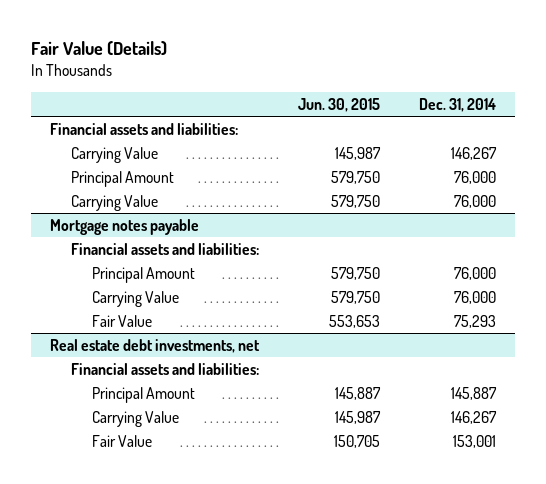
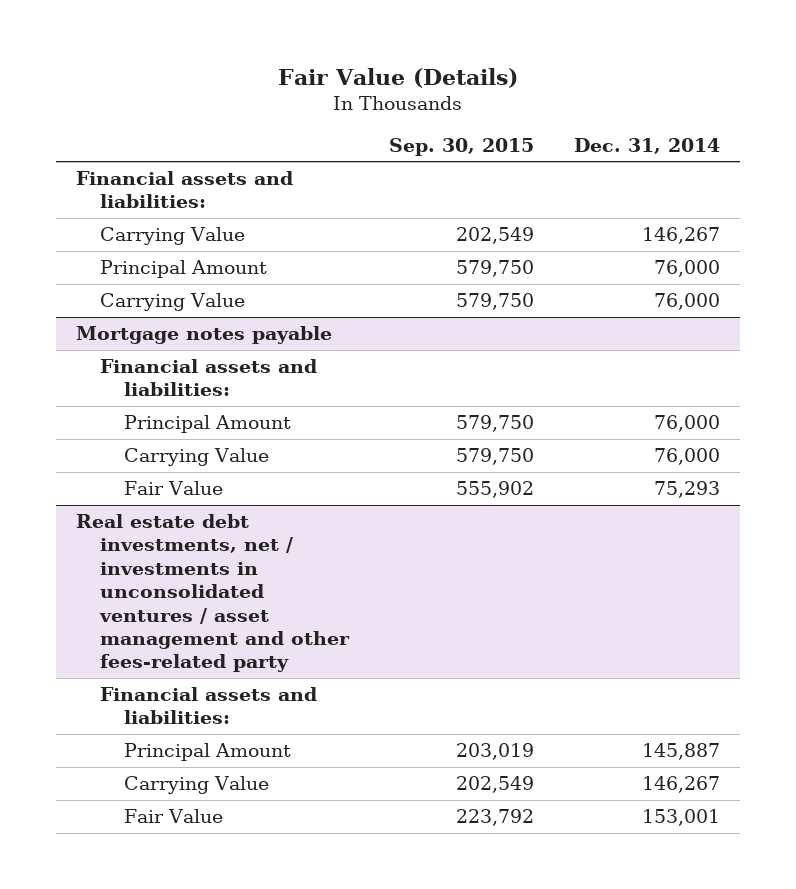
[297,97,380,112] Jun. 30, 2015 -> none
none -> [388,137,534,156] Sep. 30, 2015
[50,338,261,353] Real estate debt investments, net -> [76,514,351,673] Real estate debt investments, net / investments in unconsolidated ventures / asset management and other fees-related party

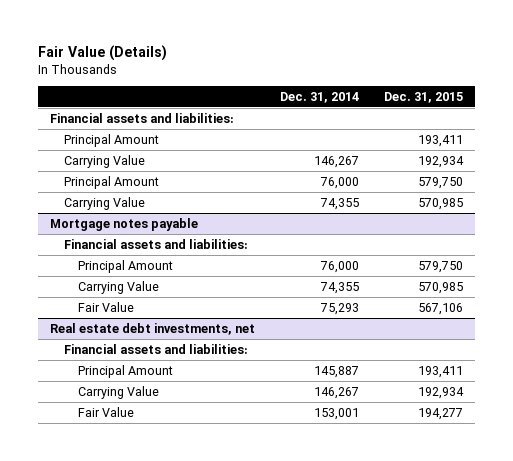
[388,137,534,156] Sep. 30, 2015 -> none
none -> [383,91,463,103] Dec. 31, 2015
none -> [64,133,160,147] Principal Amount
[653,293,720,311] 76,000 -> [320,197,360,210] 74,355
[653,448,720,466] 76,000 -> [320,281,360,294] 74,355
[76,514,351,673] Real estate debt investments, net / investments in unconsolidated ventures / asset management and other fees-related party -> [50,322,256,335] Real estate debt investments, net

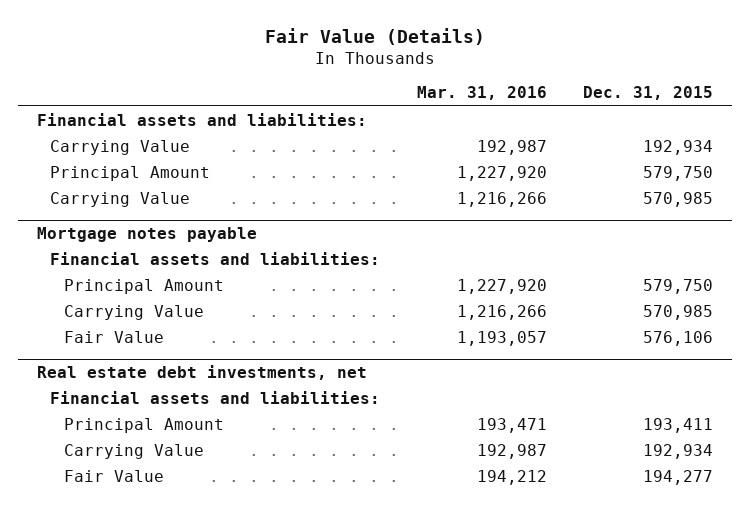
[280,91,360,103] Dec. 31, 2014 -> none
none -> [416,86,547,101] Mar. 31, 2016
[64,133,160,147] Principal Amount -> none
[417,302,463,315] 567,106 -> [643,330,714,346] 576,106

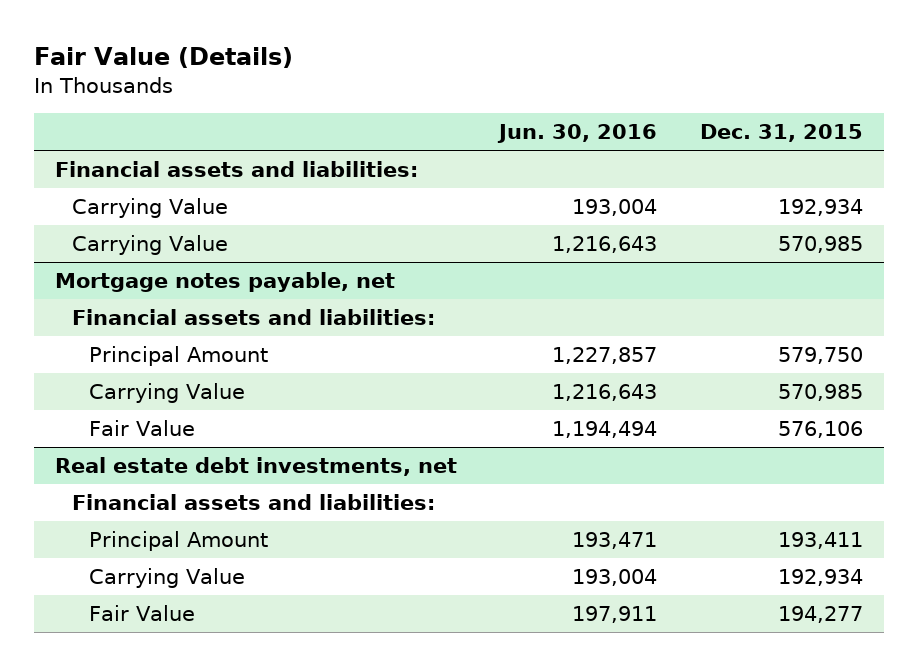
[416,86,547,101] Mar. 31, 2016 -> none
none -> [497,124,658,144] Jun. 30, 2016
[50,165,211,181] Principal Amount -> none
[36,227,257,243] Mortgage notes payable -> [54,271,395,292] Mortgage notes payable, net

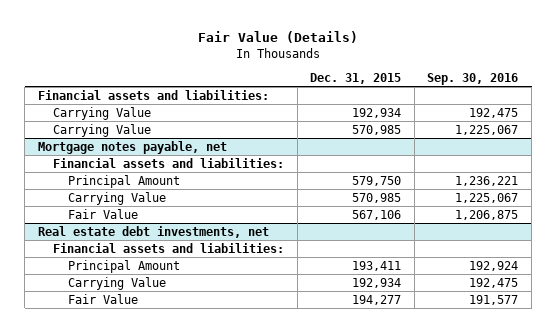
[497,124,658,144] Jun. 30, 2016 -> none
none -> [427,72,519,85] Sep. 30, 2016
[777,420,863,438] 576,106 -> [352,209,402,220] 567,106

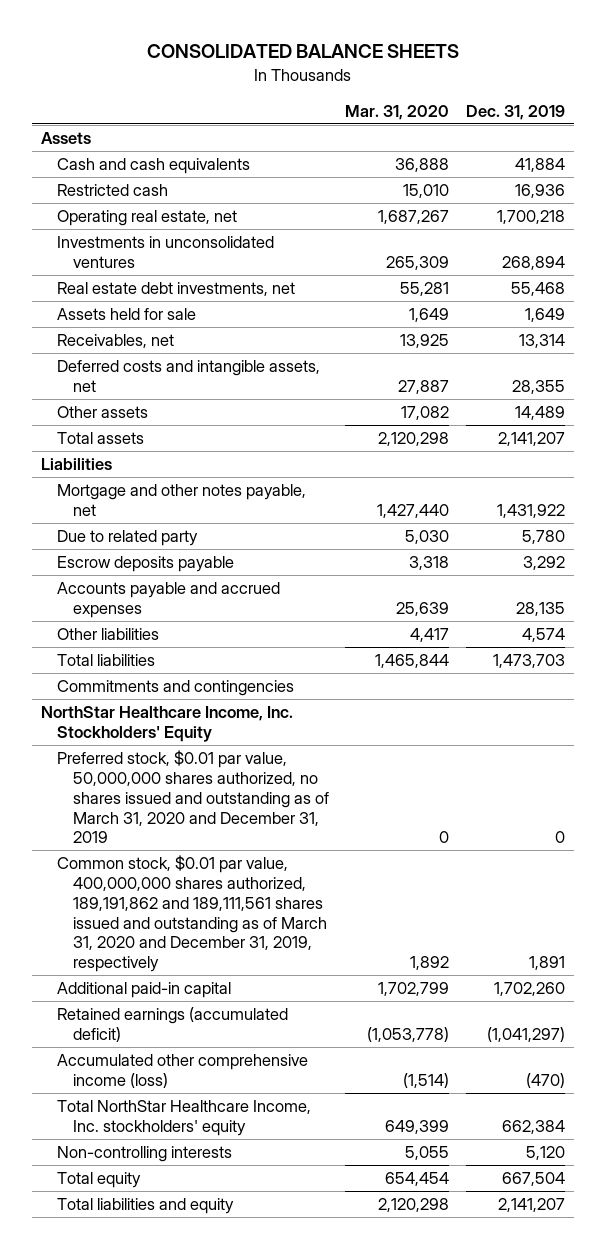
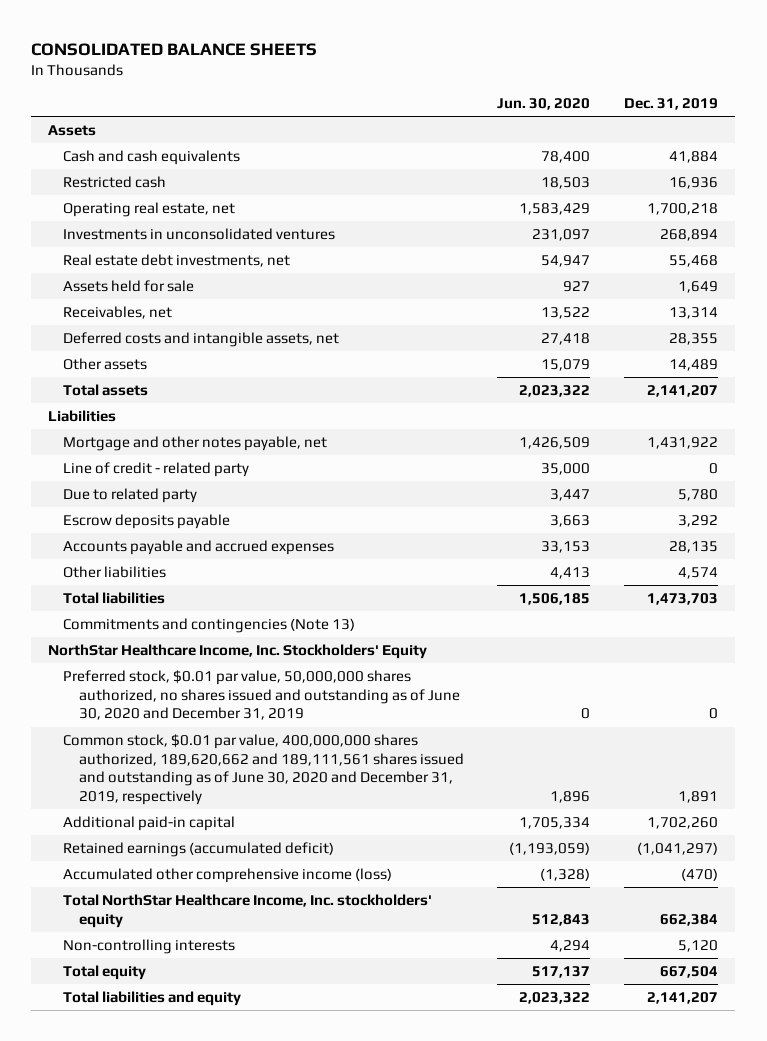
[345,104,450,120] Mar. 31, 2020 -> none
none -> [497,98,591,111] Jun. 30, 2020
none -> [63,461,250,477] Line of credit - related party
[56,680,294,697] Commitments and contingencies -> [63,617,356,633] Commitments and contingencies (Note 13)
[56,750,329,844] Preferred stock, $0.01 par value, 50,000,000 shares authorized, no shares issued and outstanding as of March 31, 2020 and December 31, 2019 -> [63,669,460,721] Preferred stock, $0.01 par value, 50,000,000 shares authorized, no shares issued and outstanding as of June 30, 2020 and December 31, 2019
[56,855,327,973] Common stock, $0.01 par value, 400,000,000 shares authorized, 189,191,862 and 189,111,561 shares issued and outstanding as of March 31, 2020 and December 31, 2019, respectively -> [63,733,464,806] Common stock, $0.01 par value, 400,000,000 shares authorized, 189,620,662 and 189,111,561 shares issued and outstanding as of June 30, 2020 and December 31, 2019, respectively

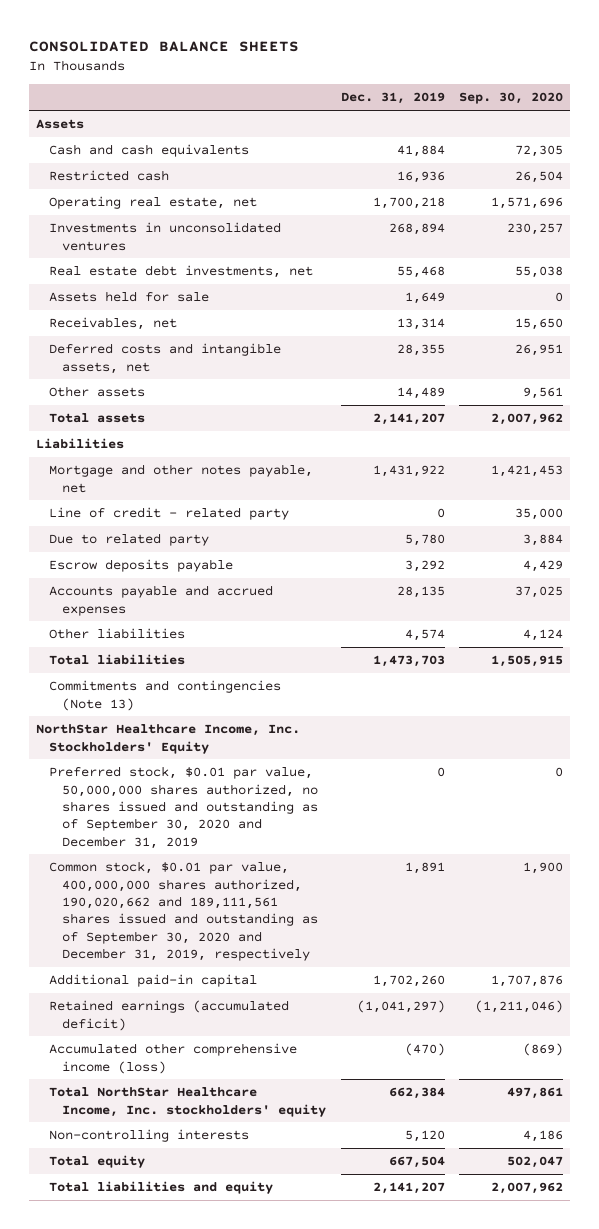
[497,98,591,111] Jun. 30, 2020 -> none
none -> [458,92,563,105] Sep. 30, 2020
[63,669,460,721] Preferred stock, $0.01 par value, 50,000,000 shares authorized, no shares issued and outstanding as of June 30, 2020 and December 31, 2019 -> [49,766,319,849] Preferred stock, $0.01 par value, 50,000,000 shares authorized, no shares issued and outstanding as of September 30, 2020 and December 31, 2019
[63,733,464,806] Common stock, $0.01 par value, 400,000,000 shares authorized, 189,620,662 and 189,111,561 shares issued and outstanding as of June 30, 2020 and December 31, 2019, respectively -> [49,861,319,961] Common stock, $0.01 par value, 400,000,000 shares authorized, 190,020,662 and 189,111,561 shares issued and outstanding as of September 30, 2020 and December 31, 2019, respectively

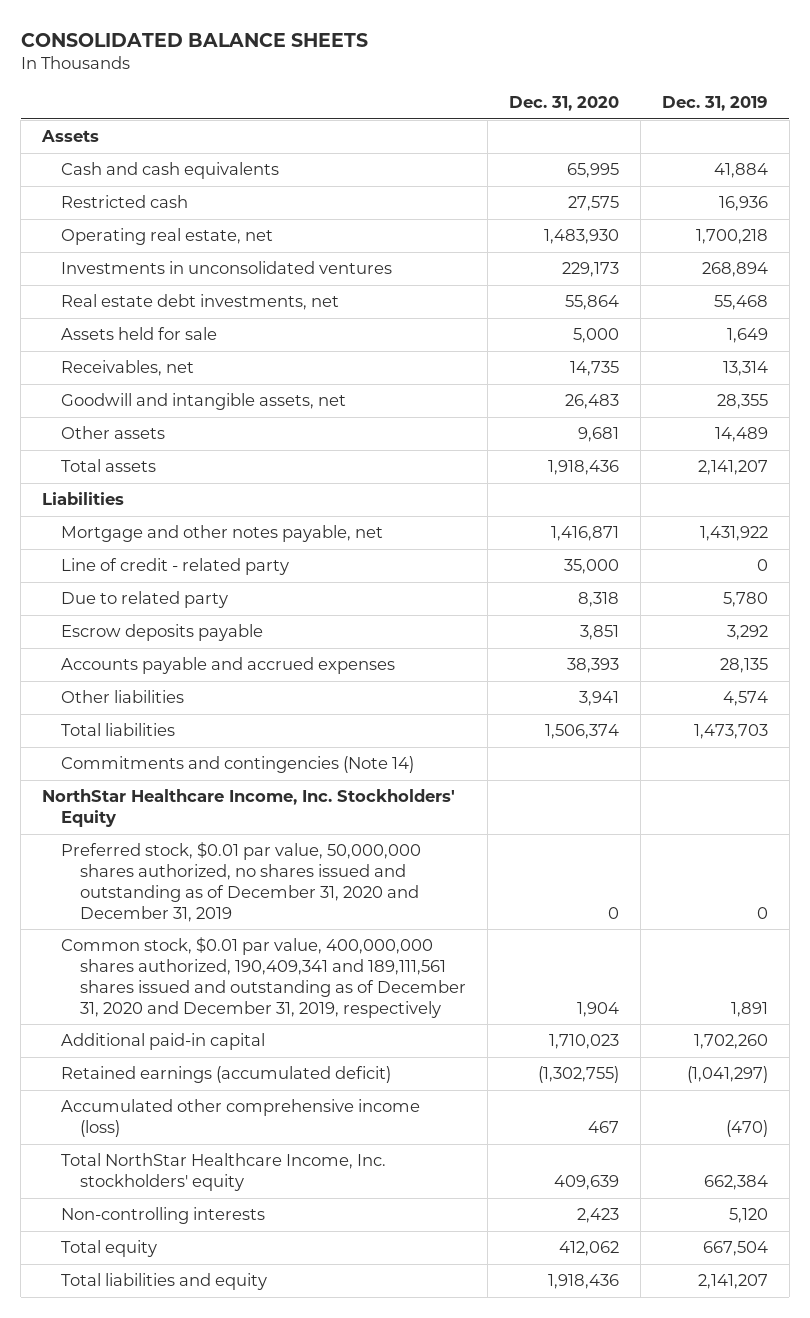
[458,92,563,105] Sep. 30, 2020 -> none
none -> [508,96,619,112] Dec. 31, 2020
[49,343,282,374] Deferred costs and intangible assets, net -> [61,393,347,411] Goodwill and intangible assets, net
[49,680,282,711] Commitments and contingencies (Note 13) -> [61,756,415,774] Commitments and contingencies (Note 14)
[49,766,319,849] Preferred stock, $0.01 par value, 50,000,000 shares authorized, no shares issued and outstanding as of September 30, 2020 and December 31, 2019 -> [61,842,422,922] Preferred stock, $0.01 par value, 50,000,000 shares authorized, no shares issued and outstanding as of December 31, 2020 and December 31, 2019
[49,861,319,961] Common stock, $0.01 par value, 400,000,000 shares authorized, 190,020,662 and 189,111,561 shares issued and outstanding as of September 30, 2020 and December 31, 2019, respectively -> [61,937,466,1018] Common stock, $0.01 par value, 400,000,000 shares authorized, 190,409,341 and 189,111,561 shares issued and outstanding as of December 31, 2020 and December 31, 2019, respectively

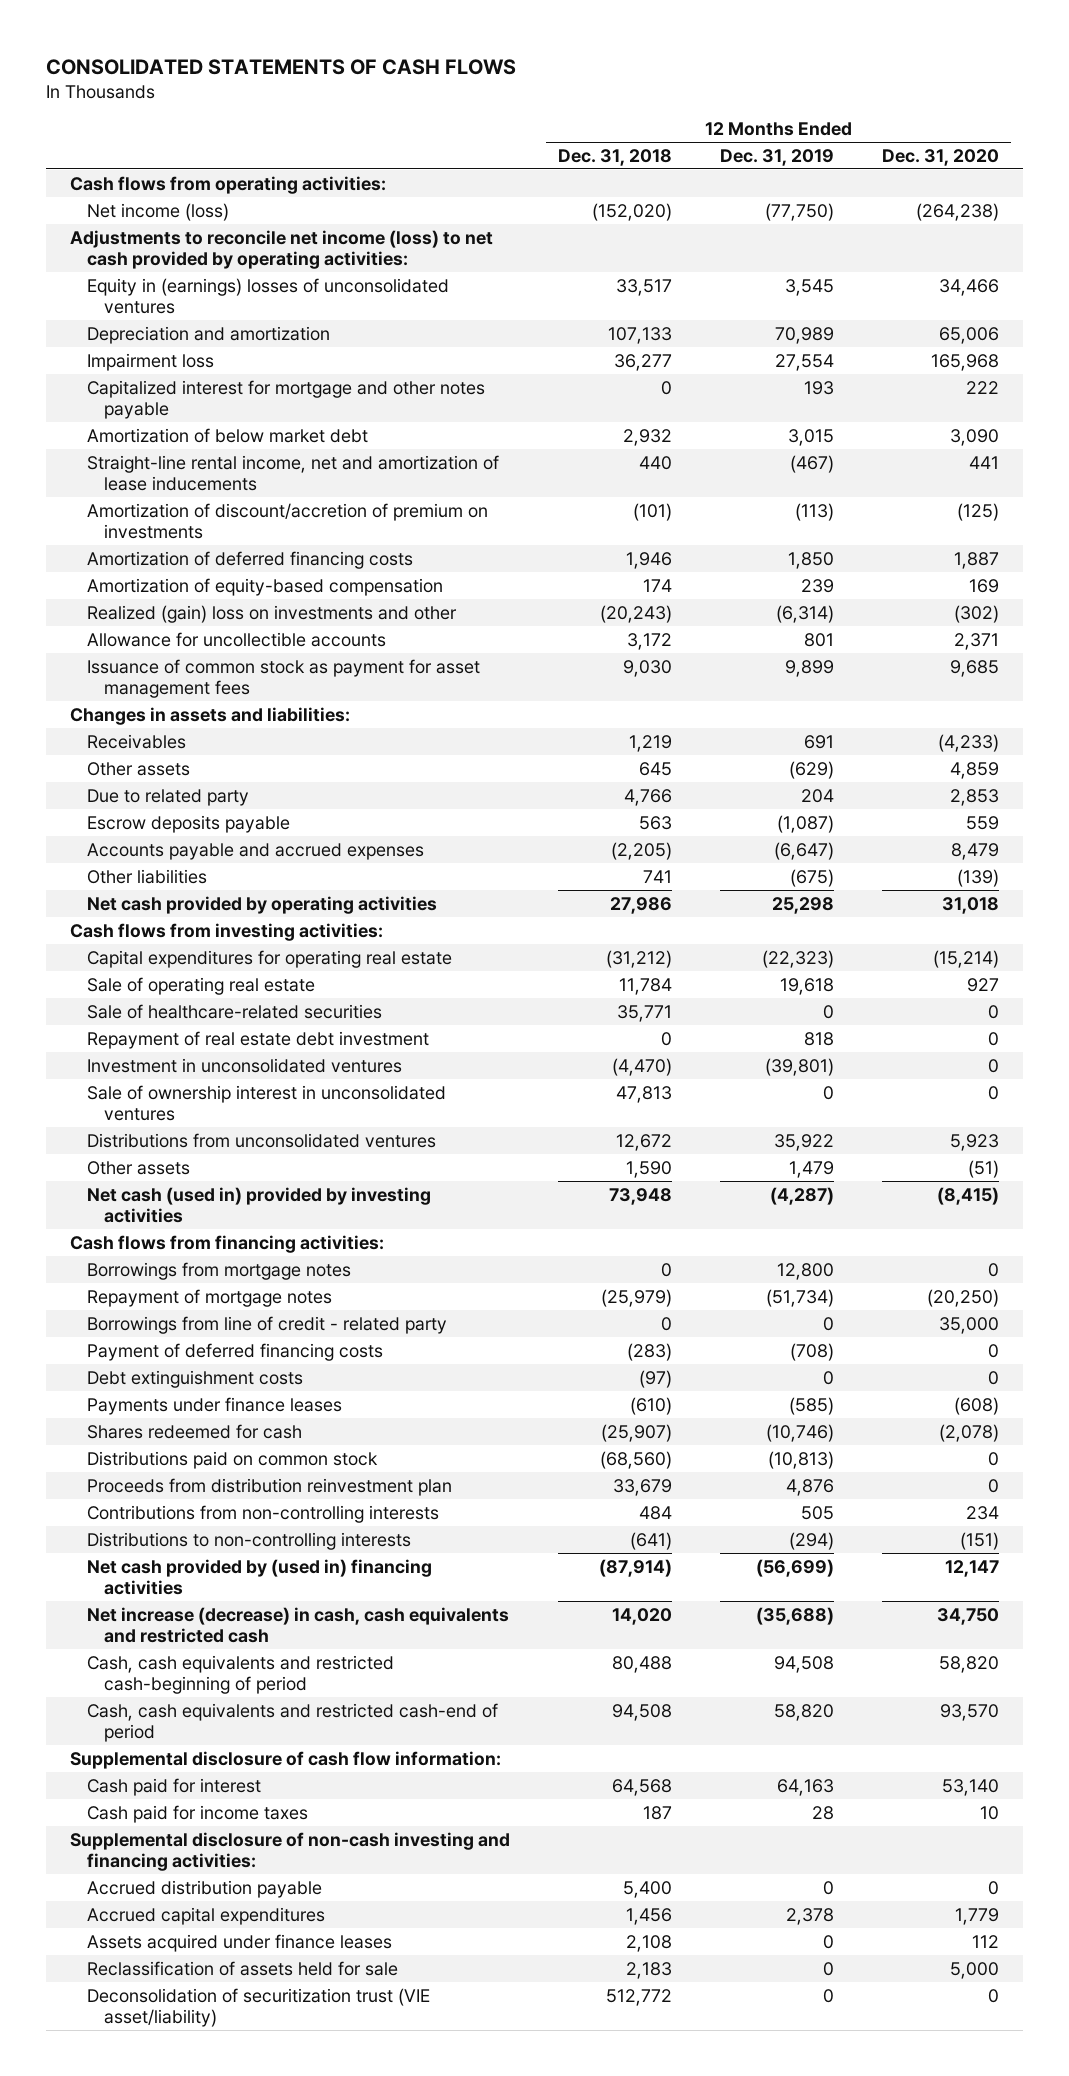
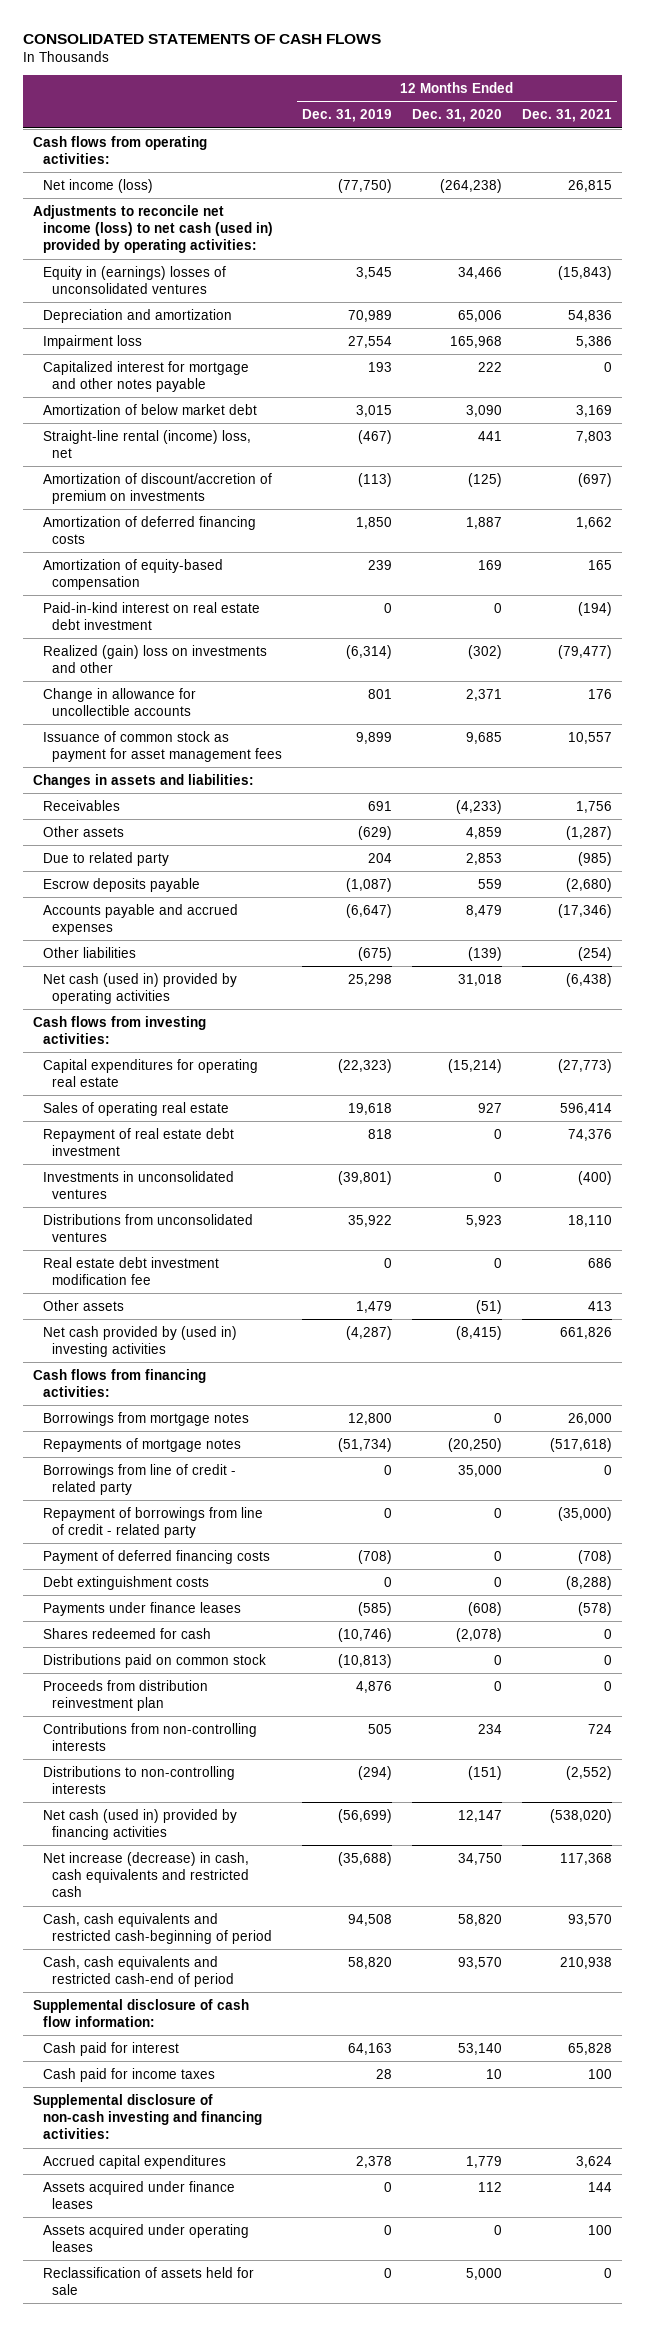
[558,148,673,166] Dec. 31, 2018 -> none
none -> [522,109,613,123] Dec. 31, 2021
[70,229,494,269] Adjustments to reconcile net income (loss) to net cash provided by operating activities: -> [32,204,273,254] Adjustments to reconcile net income (loss) to net cash (used in) provided by operating activities:
[86,454,499,491] Straight-line rental income, net and amortization of lease inducements -> [42,429,251,459] Straight-line rental (income) loss, net
none -> [42,601,260,631] Paid-in-kind interest on real estate debt investment
[86,631,386,647] Allowance for uncollectible accounts -> [42,687,196,717] Change in allowance for uncollectible accounts
[86,895,437,914] Net cash provided by operating activities -> [42,972,237,1005] Net cash (used in) provided by operating activities
[86,1003,382,1019] Sale of healthcare-related securities -> none
[86,976,315,995] Sale of operating real estate -> [42,1101,229,1116] Sales of operating real estate
[86,1084,446,1121] Sale of ownership interest in unconsolidated ventures -> none
[86,1057,402,1073] Investment in unconsolidated ventures -> [42,1170,234,1200] Investments in unconsolidated ventures
none -> [42,1256,219,1286] Real estate debt investment modification fee
[86,1186,431,1223] Net cash (used in) provided by investing activities -> [42,1325,237,1358] Net cash provided by (used in) investing activities
[86,1288,332,1307] Repayment of mortgage notes -> [42,1437,241,1452] Repayments of mortgage notes
none -> [42,1506,263,1539] Repayment of borrowings from line of credit - related party
[86,1558,432,1595] Net cash provided by (used in) financing activities -> [42,1808,237,1841] Net cash (used in) provided by financing activities
[86,1879,322,1898] Accrued distribution payable -> none
none -> [42,2223,249,2253] Assets acquired under operating leases
[86,1987,430,2027] Deconsolidation of securitization trust (VIE asset/liability) -> none

